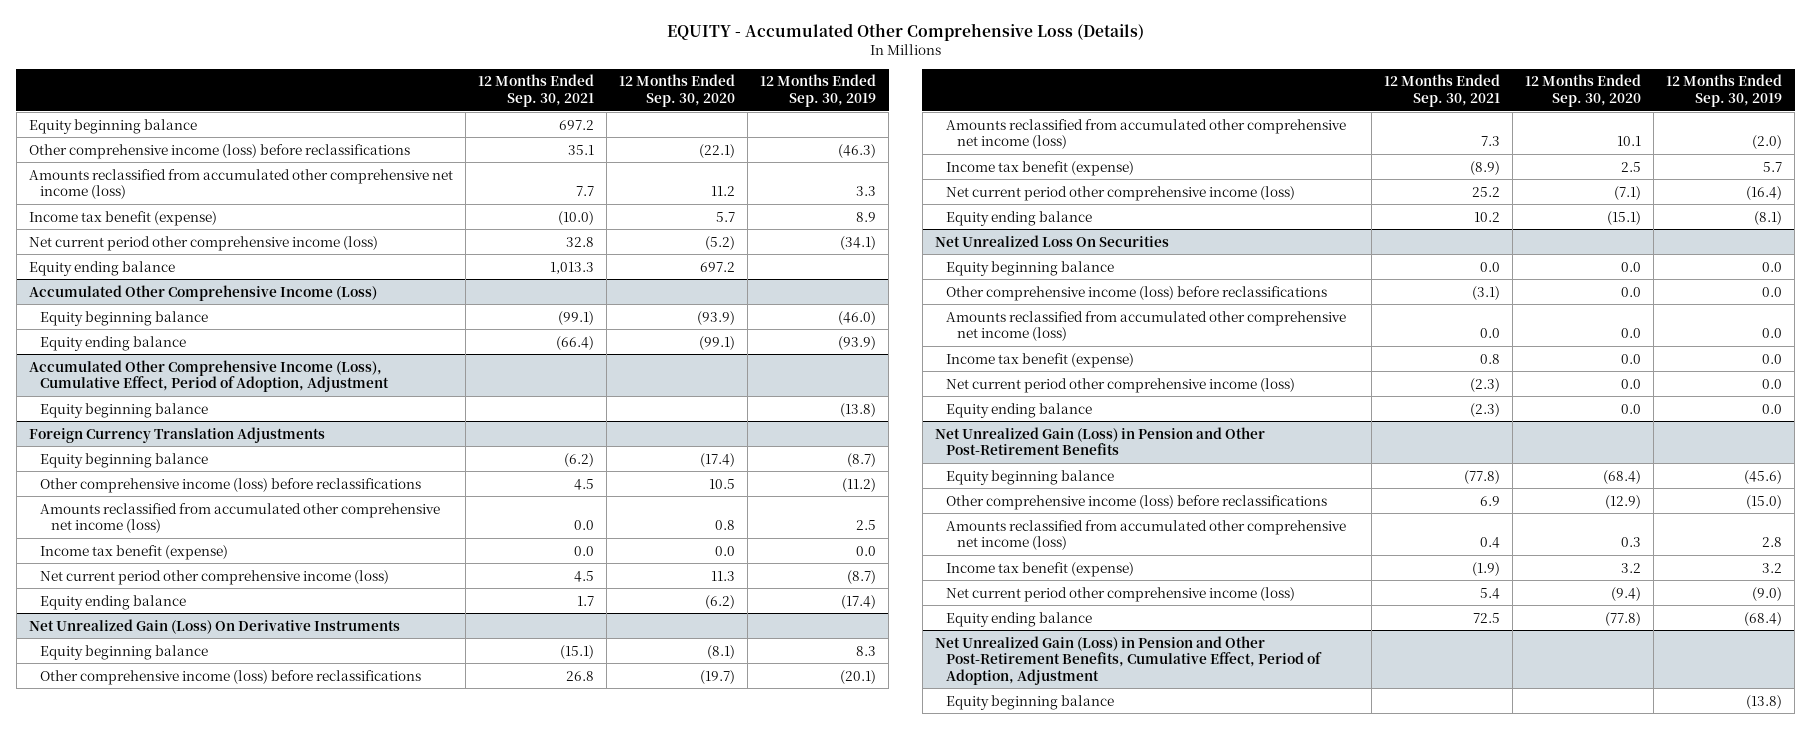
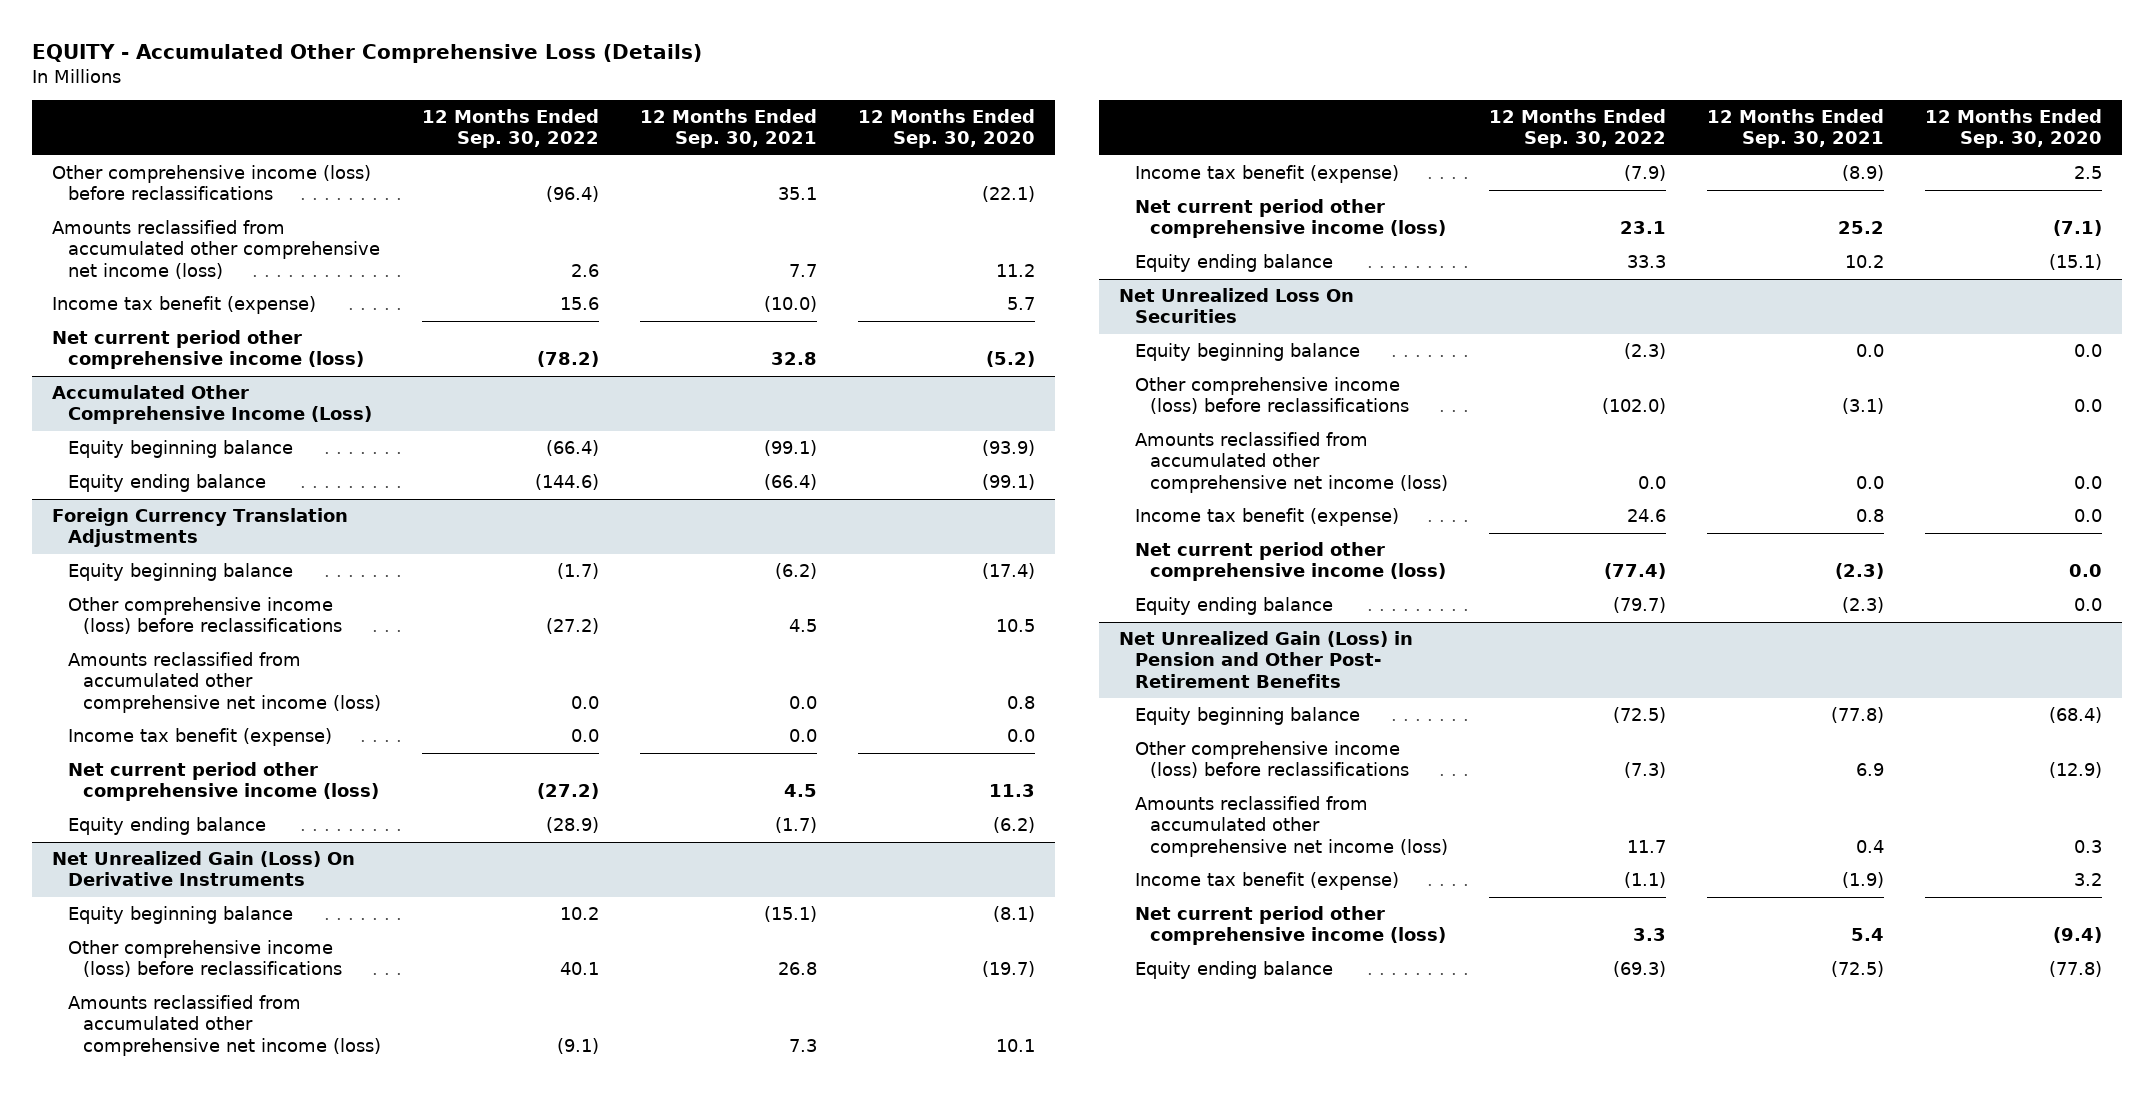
[760,74,877,107] 12 Months Ended Sep. 30, 2019 -> none
none -> [422,109,600,149] 12 Months Ended Sep. 30, 2022
[28,118,197,134] Equity beginning balance -> none
[28,260,175,276] Equity ending balance -> none
[28,359,389,393] Accumulated Other Comprehensive Income (Loss), Cumulative Effect, Period of Adoption, Adjustment -> none
[39,402,208,418] Equity beginning balance -> none
[577,595,595,606] 1.7 -> [774,817,817,834] (1.7)
[934,426,1265,456] Net Unrealized Gain (Loss) in Pension and Other Post-Retirement Benefits -> [1119,631,1414,688] Net Unrealized Gain (Loss) in Pension and Other Post- Retirement Benefits
[934,635,1322,685] Net Unrealized Gain (Loss) in Pension and Other Post-Retirement Benefits, Cumulative Effect, Period of Adoption, Adjustment -> none
[945,694,1114,710] Equity beginning balance -> none
[1473,612,1501,623] 72.5 -> [1830,961,1884,978] (72.5)

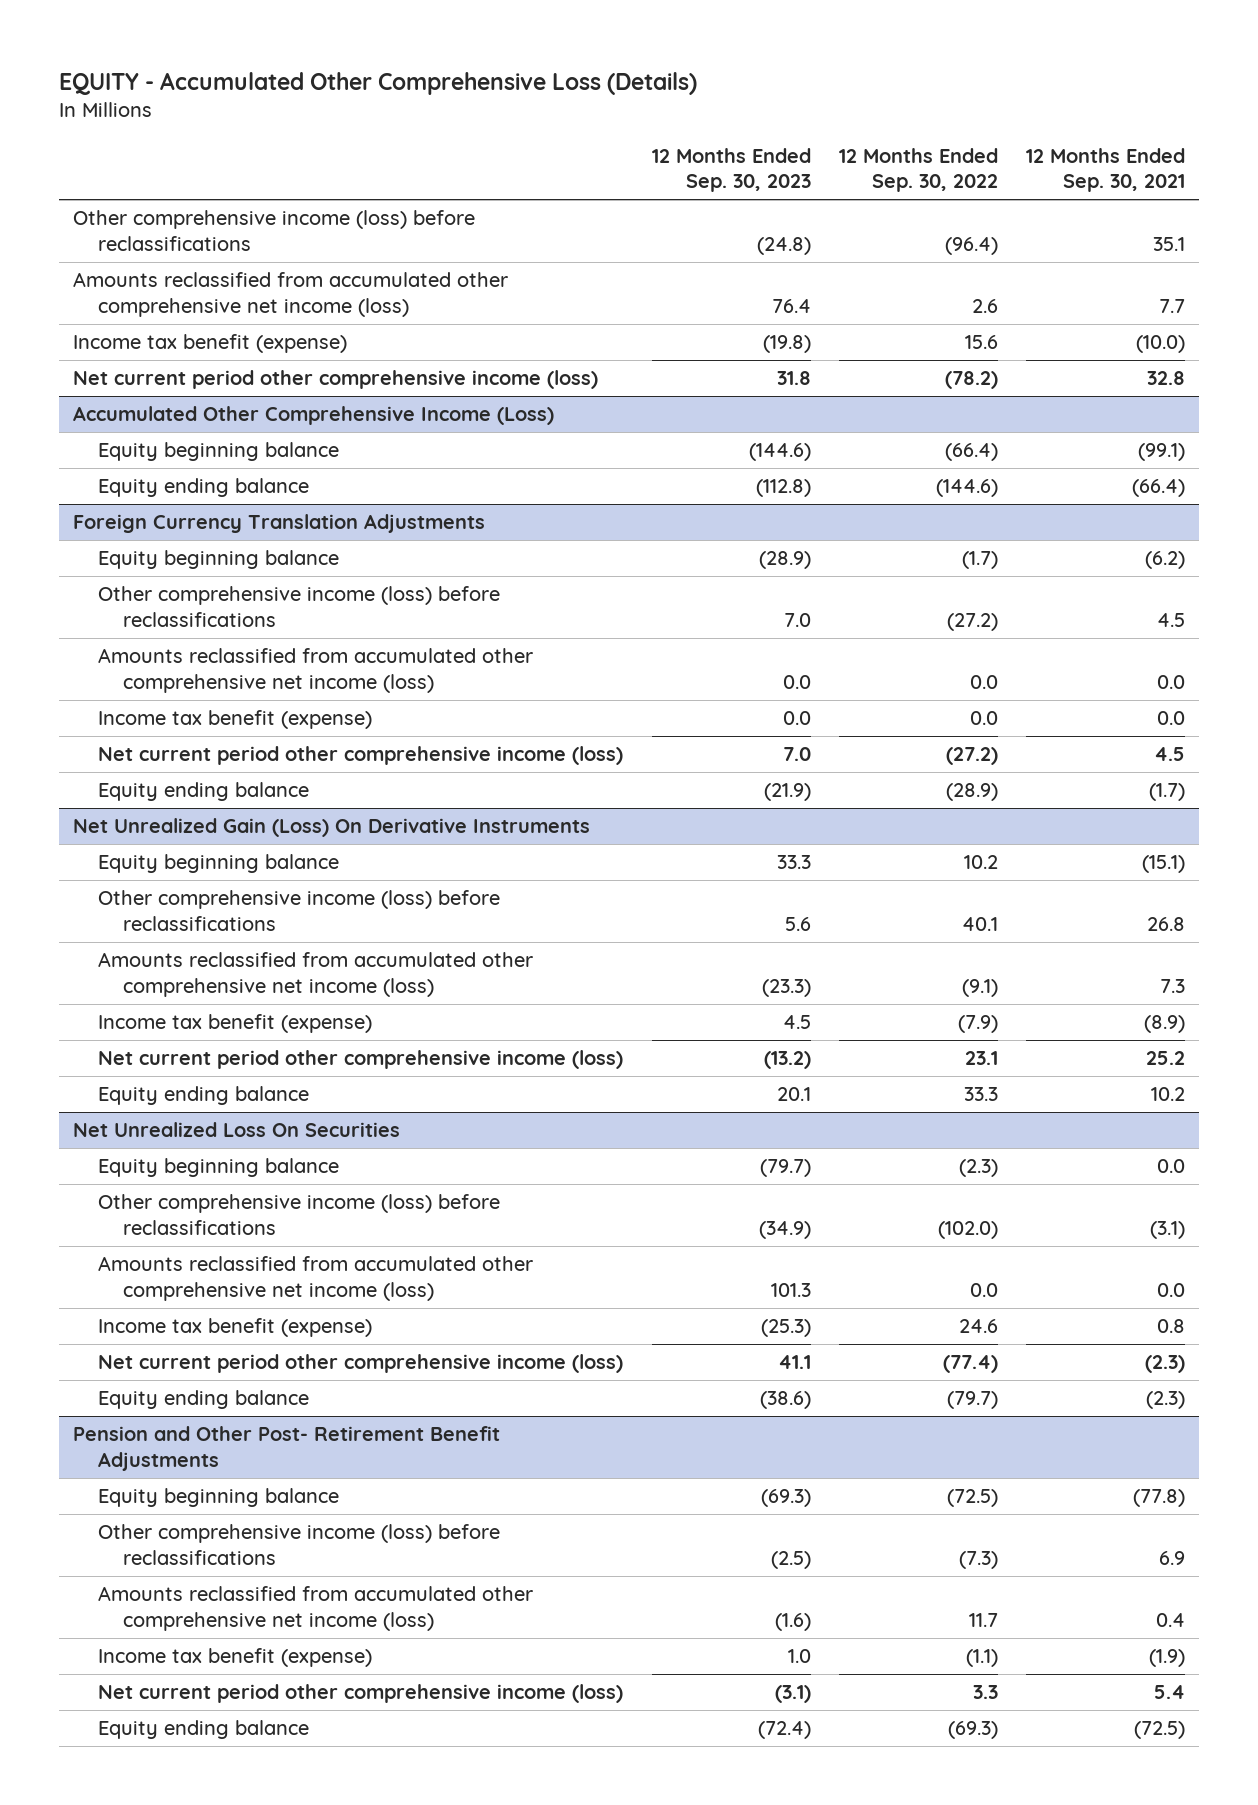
[857,109,1035,149] 12 Months Ended Sep. 30, 2020 -> none
none -> [651,147,811,193] 12 Months Ended Sep. 30, 2023
[1119,631,1414,688] Net Unrealized Gain (Loss) in Pension and Other Post- Retirement Benefits -> [73,1426,501,1471] Pension and Other Post- Retirement Benefit Adjustments

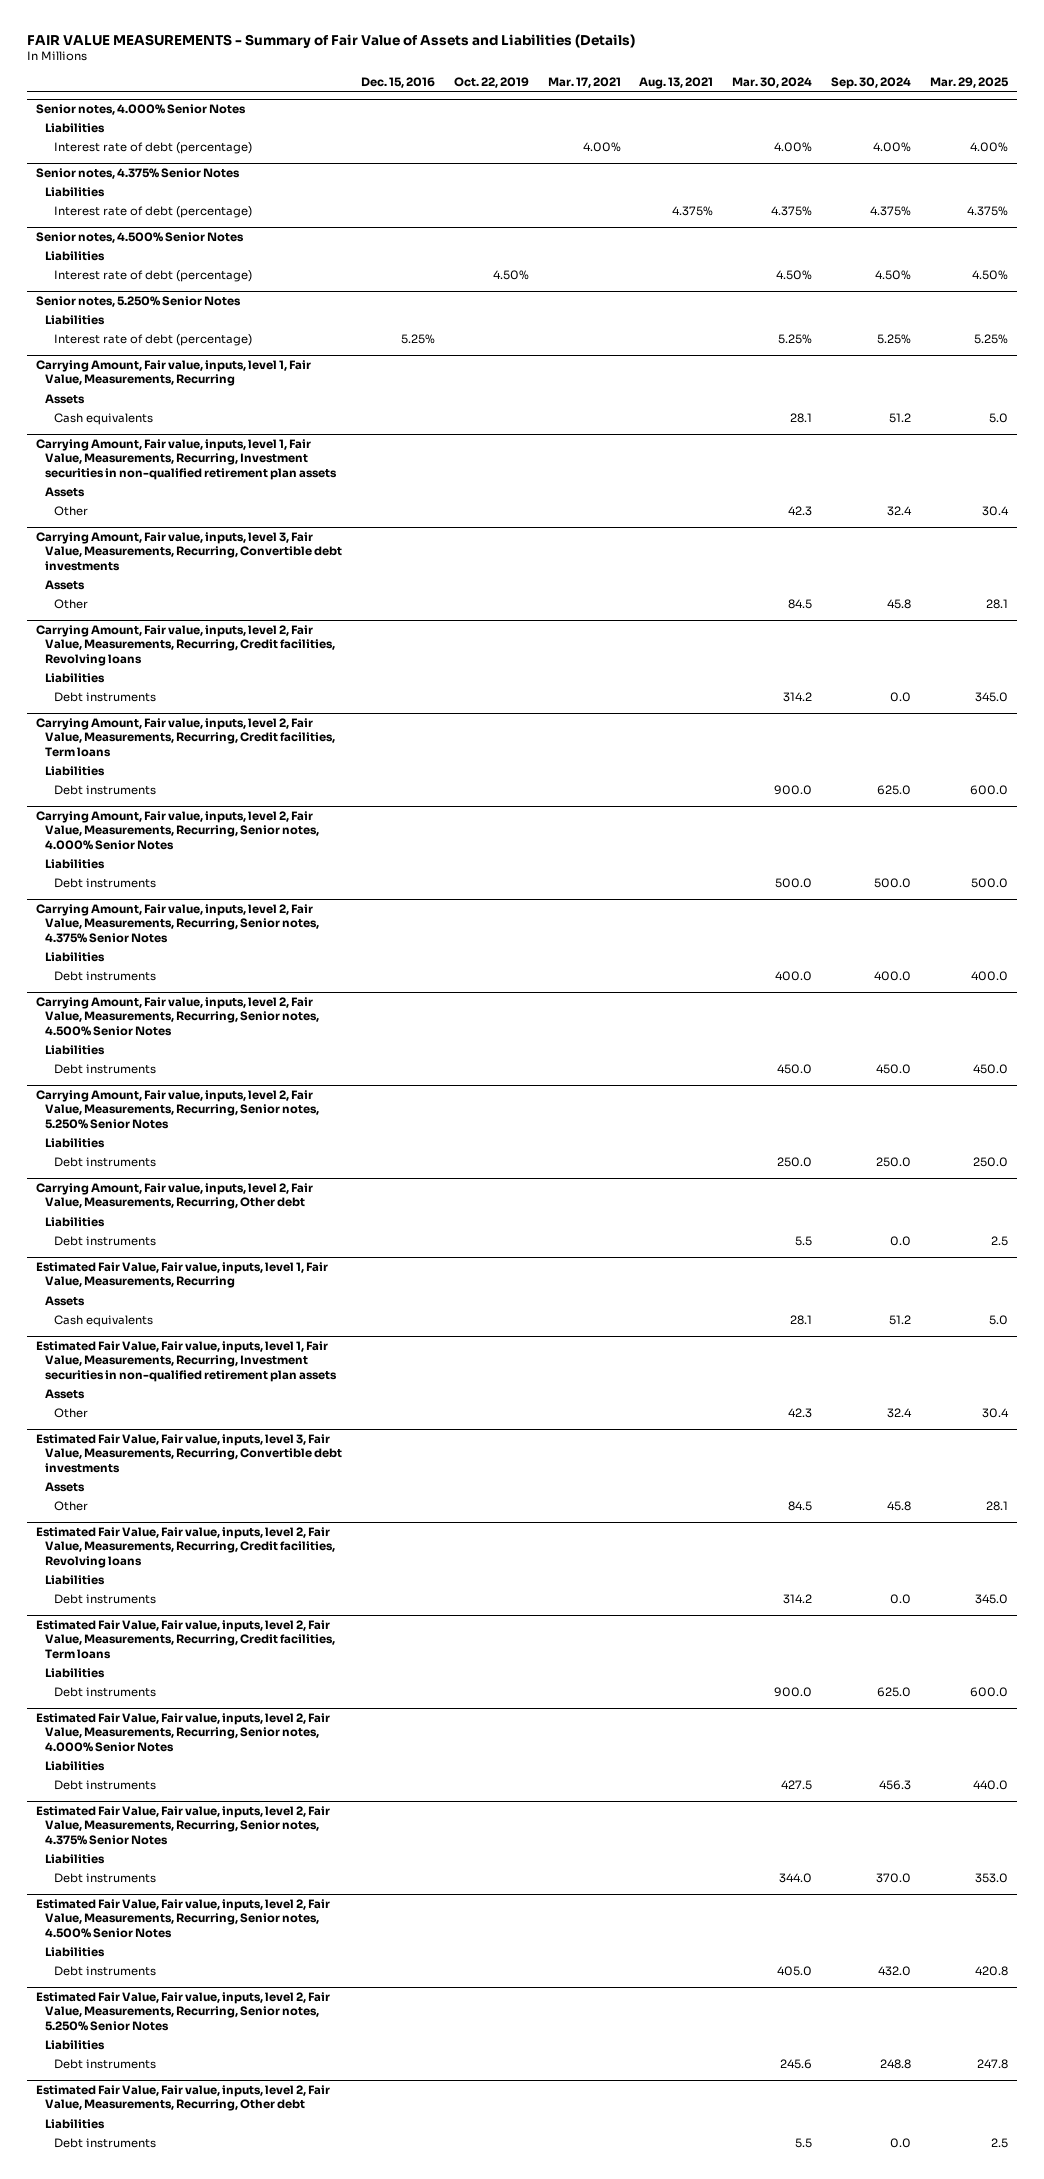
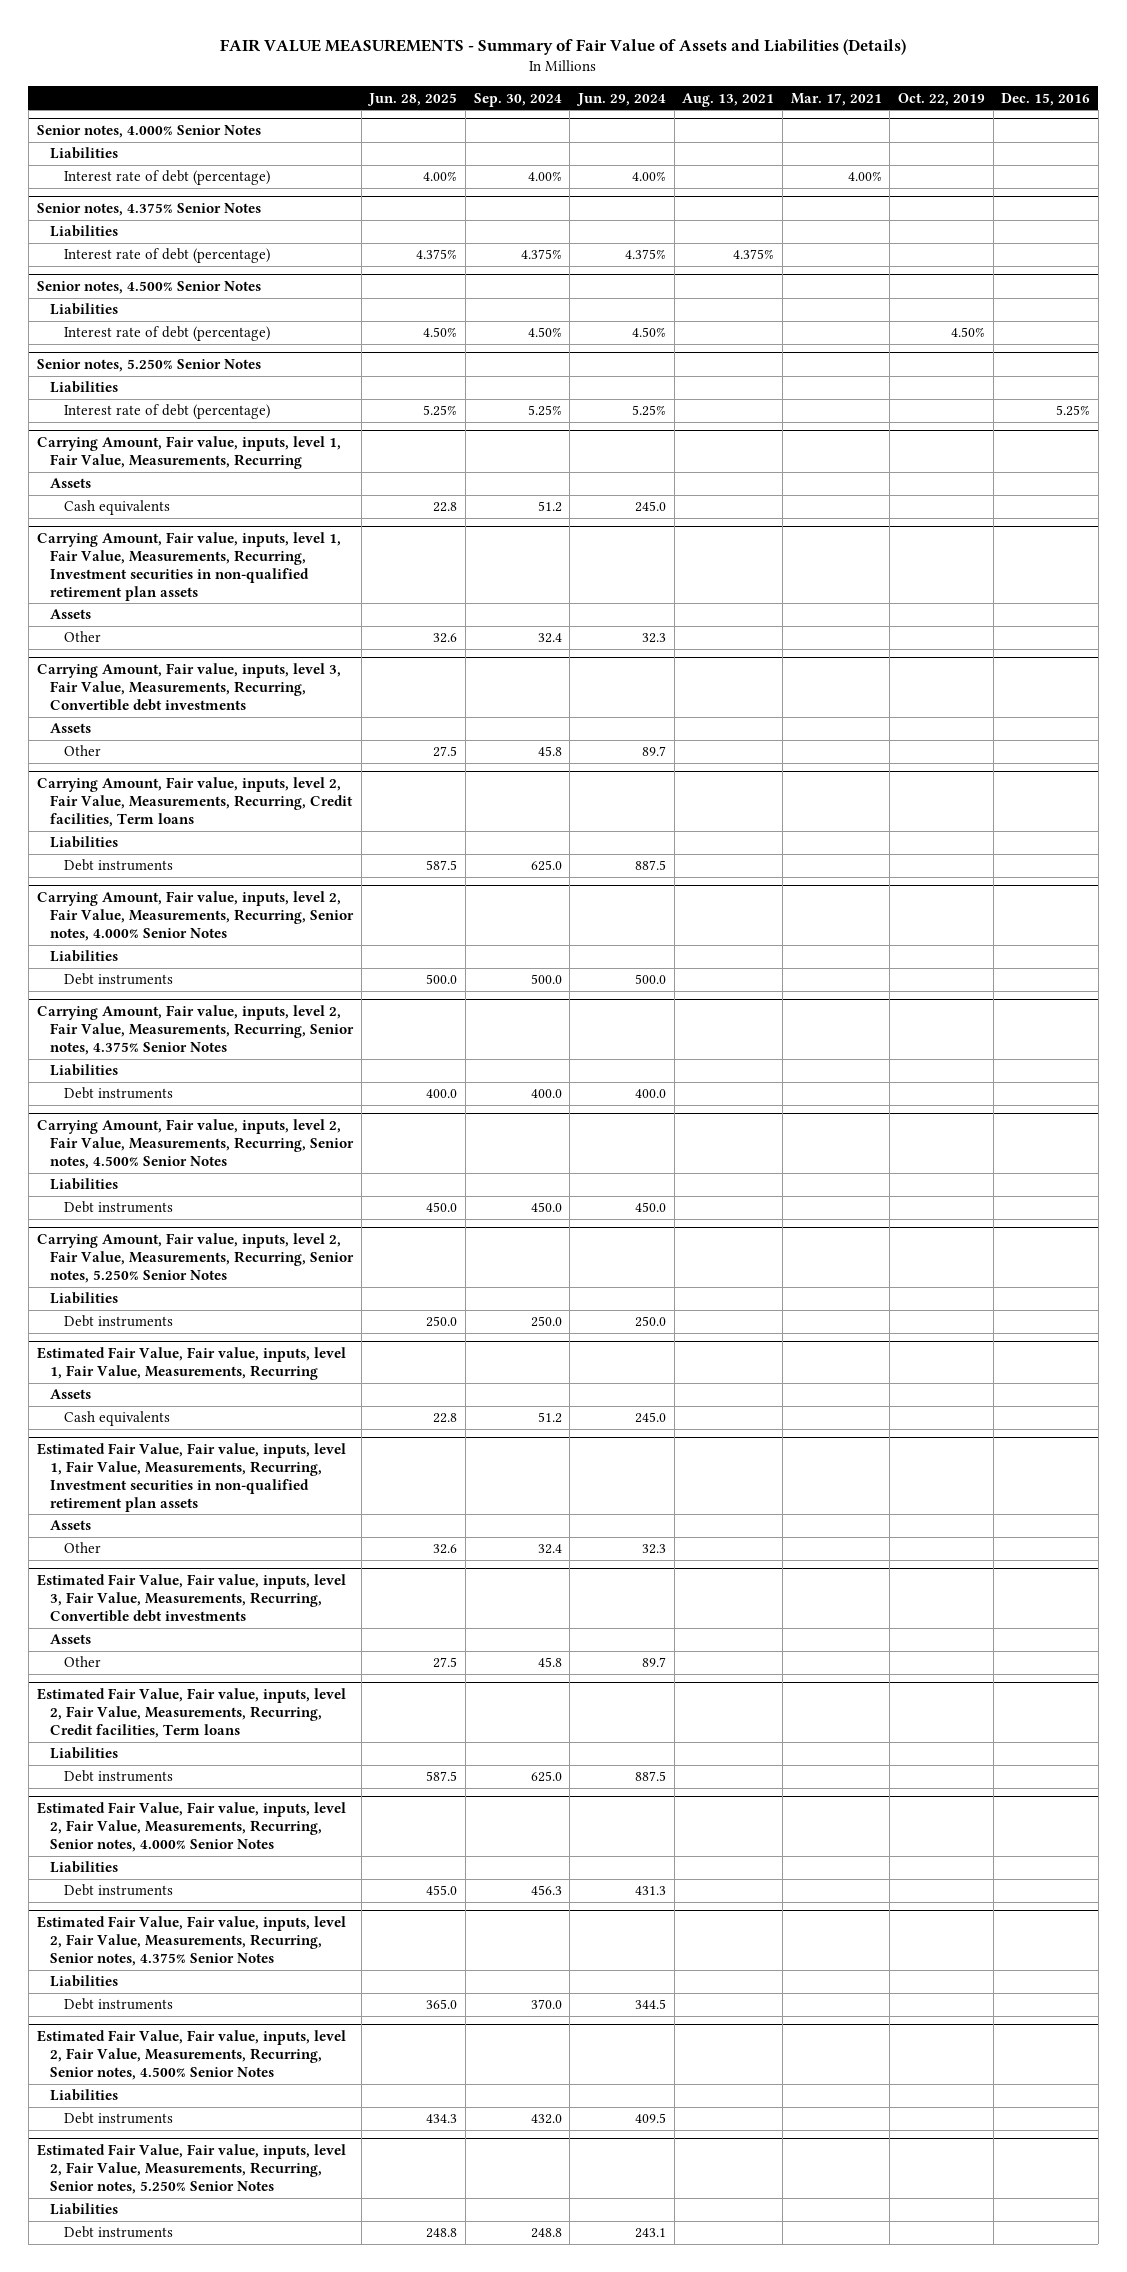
[732,76,813,88] Mar. 30, 2024 -> none
[929,76,1009,88] Mar. 29, 2025 -> none
none -> [367,92,458,106] Jun. 28, 2025
none -> [576,92,667,106] Jun. 29, 2024
[36,625,336,666] Carrying Amount, Fair value, inputs, level 2, Fair Value, Measurements, Recurring, Credit facilities, Revolving loans -> none
[45,672,106,683] Liabilities -> none
[54,691,157,702] Debt instruments -> none
[36,1183,314,1210] Carrying Amount, Fair value, inputs, level 2, Fair Value, Measurements, Recurring, Other debt -> none
[45,1216,106,1227] Liabilities -> none
[54,1235,157,1246] Debt instruments -> none
[36,1527,336,1568] Estimated Fair Value, Fair value, inputs, level 2, Fair Value, Measurements, Recurring, Credit facilities, Revolving loans -> none
[45,1574,106,1585] Liabilities -> none
[54,1593,157,1604] Debt instruments -> none
[36,2085,331,2112] Estimated Fair Value, Fair value, inputs, level 2, Fair Value, Measurements, Recurring, Other debt -> none
[45,2118,106,2129] Liabilities -> none
[54,2137,157,2148] Debt instruments -> none

